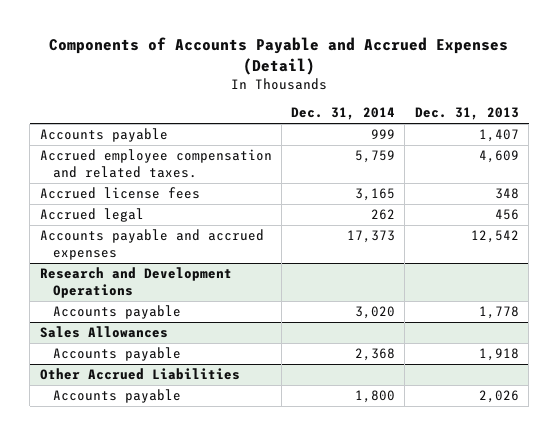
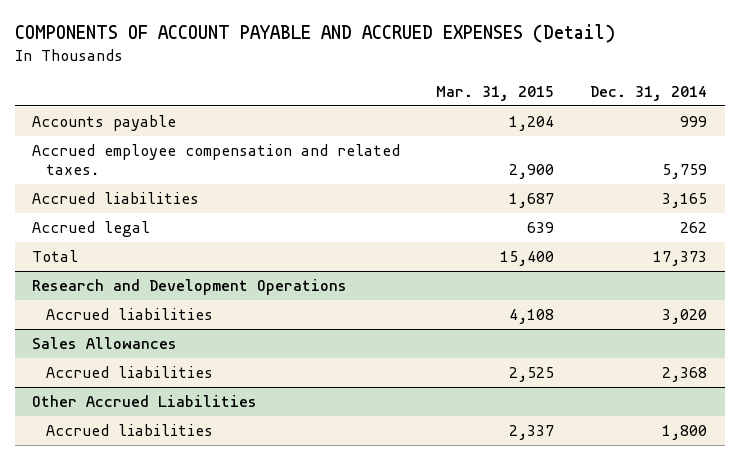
[49,37,509,75] Components of Accounts Payable and Accrued Expenses (Detail) -> [14,24,615,44] COMPONENTS OF ACCOUNT PAYABLE AND ACCRUED EXPENSES (Detail)
[414,107,519,121] Dec. 31, 2013 -> none
none -> [436,85,555,101] Mar. 31, 2015
[39,187,200,200] Accrued license fees -> [32,192,200,205] Accrued liabilities
[39,229,264,261] Accounts payable and accrued expenses -> [32,250,79,263] Total
[53,305,182,320] Accounts payable -> none
none -> [45,308,213,321] Accrued liabilities
[53,347,182,362] Accounts payable -> [45,366,213,379] Accrued liabilities
[53,389,182,404] Accounts payable -> none
none -> [45,424,213,437] Accrued liabilities

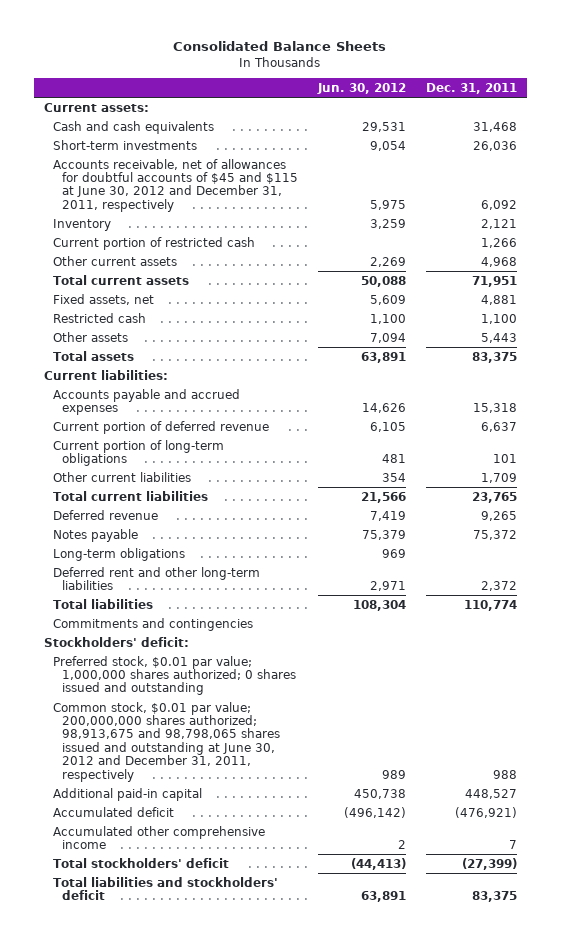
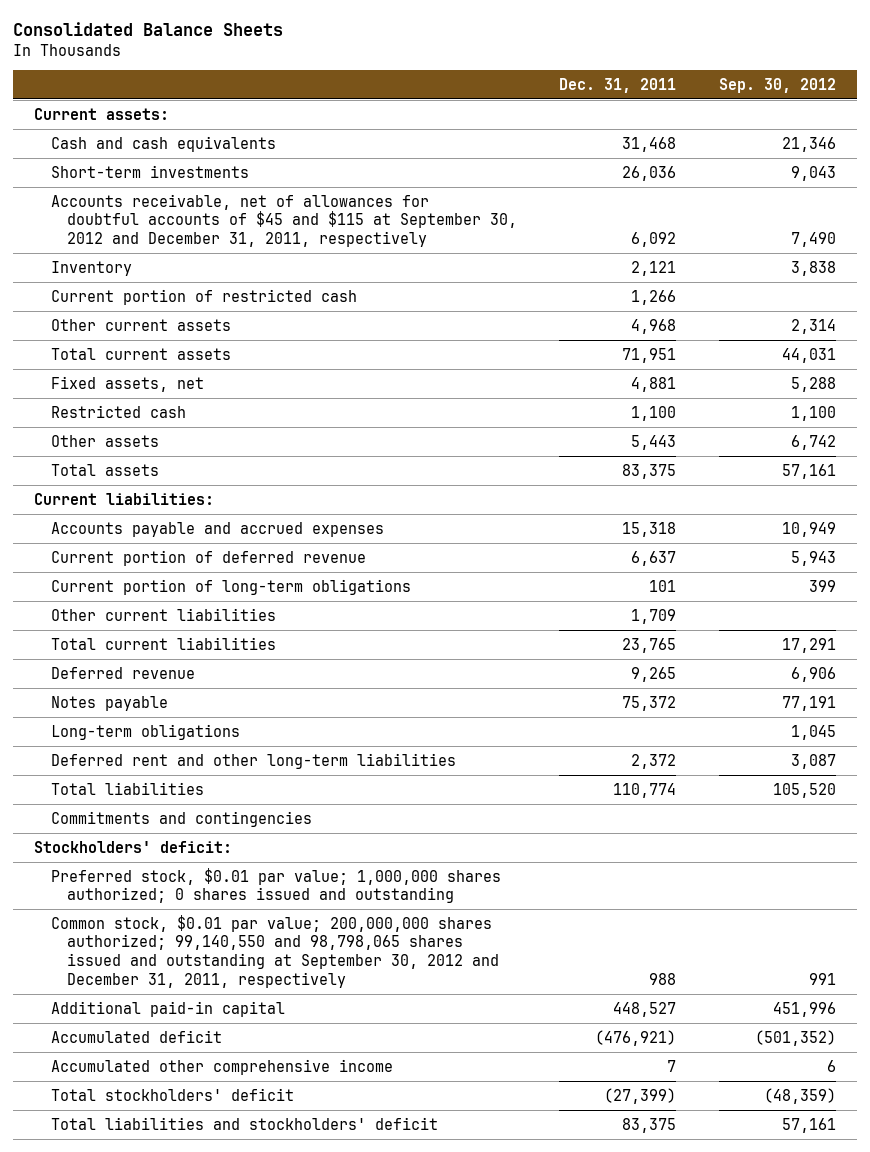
[317,82,407,94] Jun. 30, 2012 -> none
none -> [718,77,836,93] Sep. 30, 2012
[52,158,299,212] Accounts receivable, net of allowances for doubtful accounts of $45 and $115 at June 30, 2012 and December 31, 2011, respectively -> [50,193,517,248] Accounts receivable, net of allowances for doubtful accounts of $45 and $115 at September 30, 2012 and December 31, 2011, respectively
[52,701,281,782] Common stock, $0.01 par value; 200,000,000 shares authorized; 98,913,675 and 98,798,065 shares issued and outstanding at June 30, 2012 and December 31, 2011, respectively -> [50,914,499,988] Common stock, $0.01 par value; 200,000,000 shares authorized; 99,140,550 and 98,798,065 shares issued and outstanding at September 30, 2012 and December 31, 2011, respectively

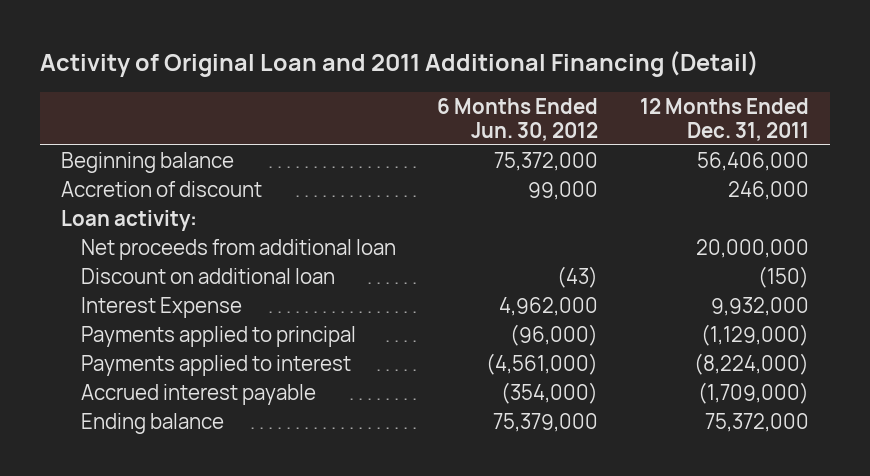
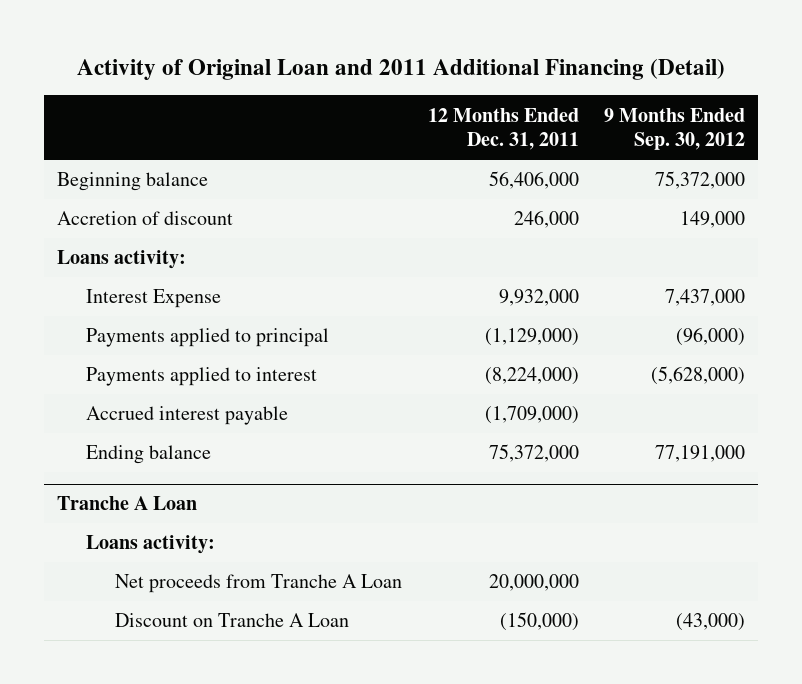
[437,97,599,141] 6 Months Ended Jun. 30, 2012 -> none
none -> [604,107,746,151] 9 Months Ended Sep. 30, 2012
[80,238,396,260] Net proceeds from additional loan -> none
[80,267,335,284] Discount on additional loan -> none
[60,209,197,231] Loan activity: -> [56,250,186,270] Loans activity:
none -> [56,496,197,511] Tranche A Loan
none -> [85,535,215,555] Loans activity:
none -> [114,574,402,594] Net proceeds from Tranche A Loan
none -> [114,613,349,628] Discount on Tranche A Loan

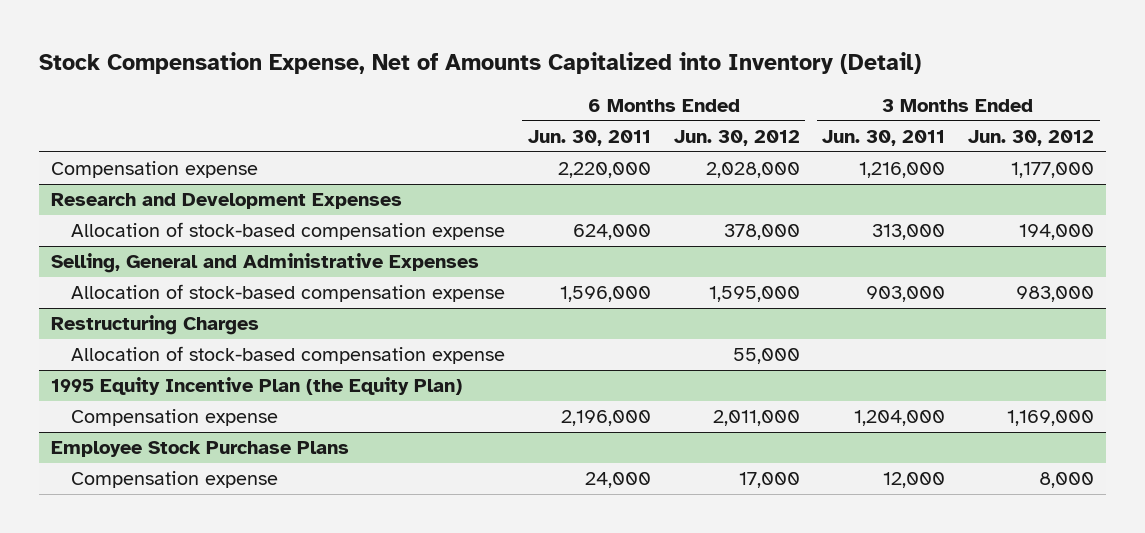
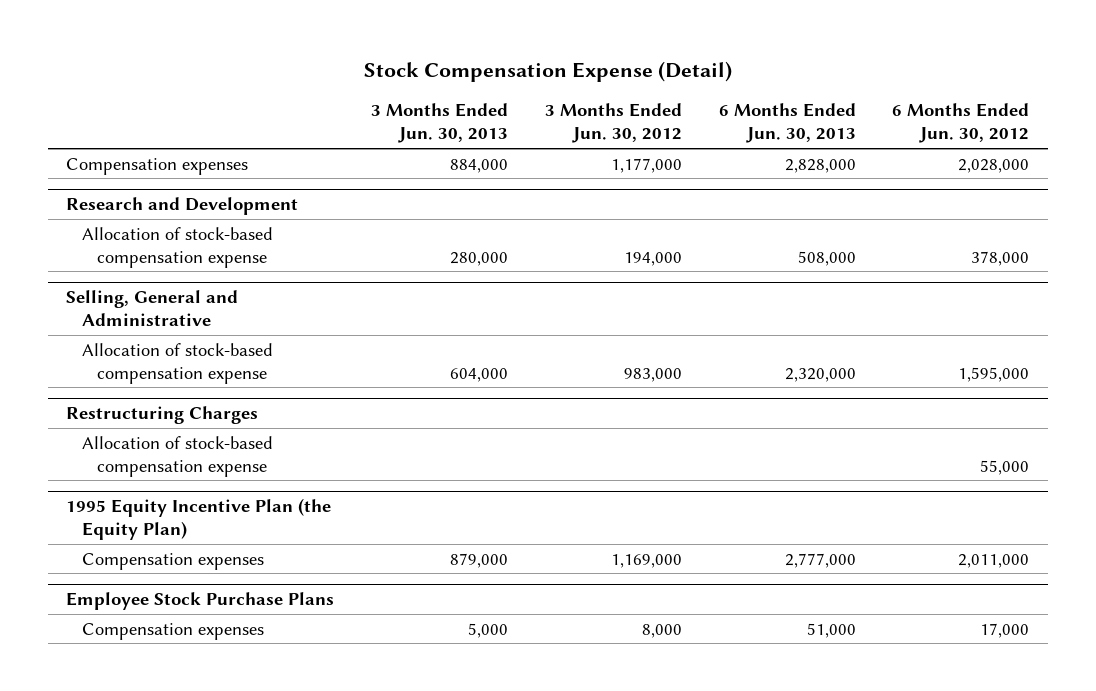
[39,52,922,75] Stock Compensation Expense, Net of Amounts Capitalized into Inventory (Detail) -> [363,61,732,83] Stock Compensation Expense (Detail)
[527,130,651,147] Jun. 30, 2011 -> none
[822,130,946,147] Jun. 30, 2011 -> none
none -> [371,103,509,144] 3 Months Ended Jun. 30, 2013
none -> [718,103,856,144] 6 Months Ended Jun. 30, 2013
[50,161,258,179] Compensation expense -> [66,157,249,175] Compensation expenses
[50,193,402,210] Research and Development Expenses -> [66,197,299,216] Research and Development
[50,253,479,274] Selling, General and Administrative Expenses -> [66,290,239,327] Selling, General and Administrative
[71,409,279,427] Compensation expense -> [81,552,264,570] Compensation expenses
[71,471,279,489] Compensation expense -> [81,622,264,640] Compensation expenses

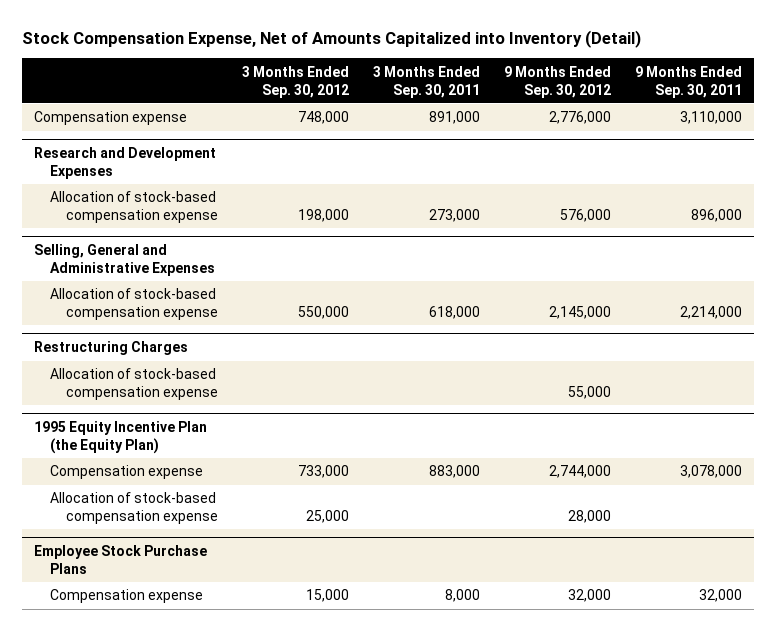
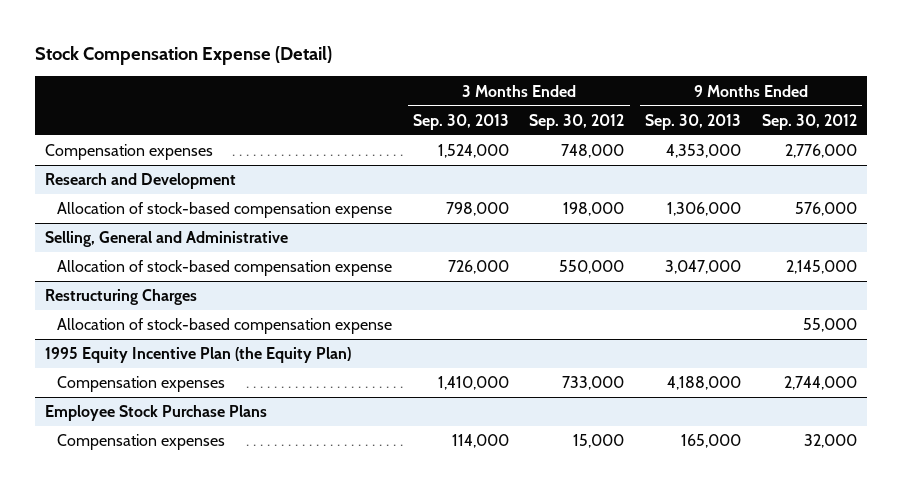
[22,30,642,49] Stock Compensation Expense, Net of Amounts Capitalized into Inventory (Detail) -> [35,46,333,66] Stock Compensation Expense (Detail)
[373,65,481,98] 3 Months Ended Sep. 30, 2011 -> none
[635,65,743,98] 9 Months Ended Sep. 30, 2011 -> none
none -> [412,113,509,130] Sep. 30, 2013
none -> [644,113,741,130] Sep. 30, 2013
[34,111,188,126] Compensation expense -> [45,144,214,161] Compensation expenses
[34,147,217,180] Research and Development Expenses -> [45,173,237,190] Research and Development
[34,244,216,277] Selling, General and Administrative Expenses -> [45,231,289,248] Selling, General and Administrative
[50,492,218,525] Allocation of stock-based compensation expense -> none
[50,465,204,480] Compensation expense -> [57,376,226,393] Compensation expenses
[50,589,204,604] Compensation expense -> [57,434,226,451] Compensation expenses

